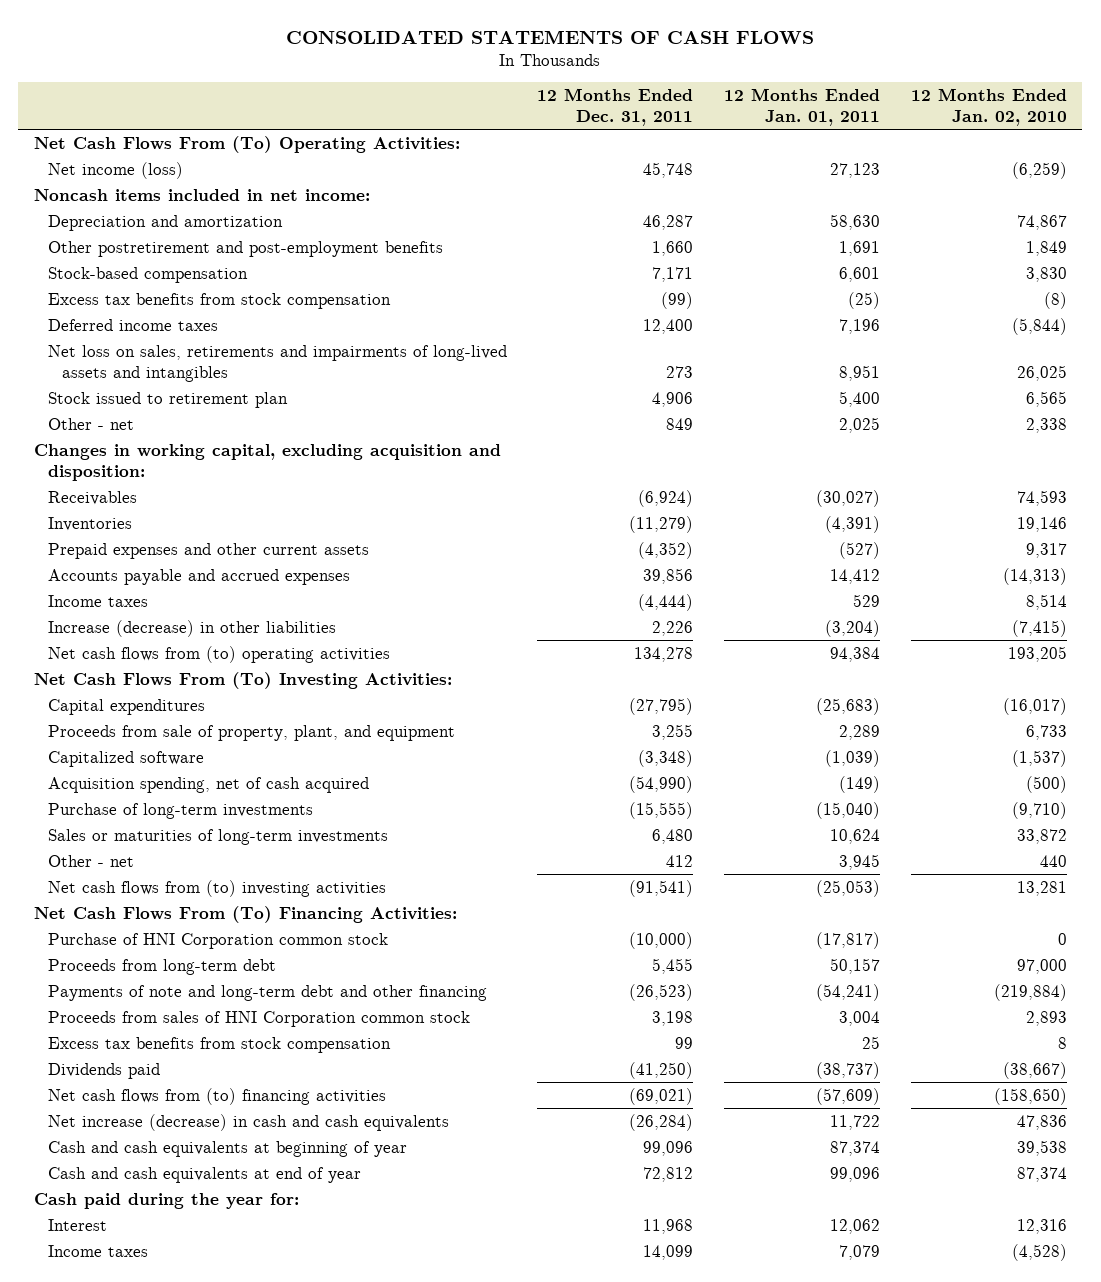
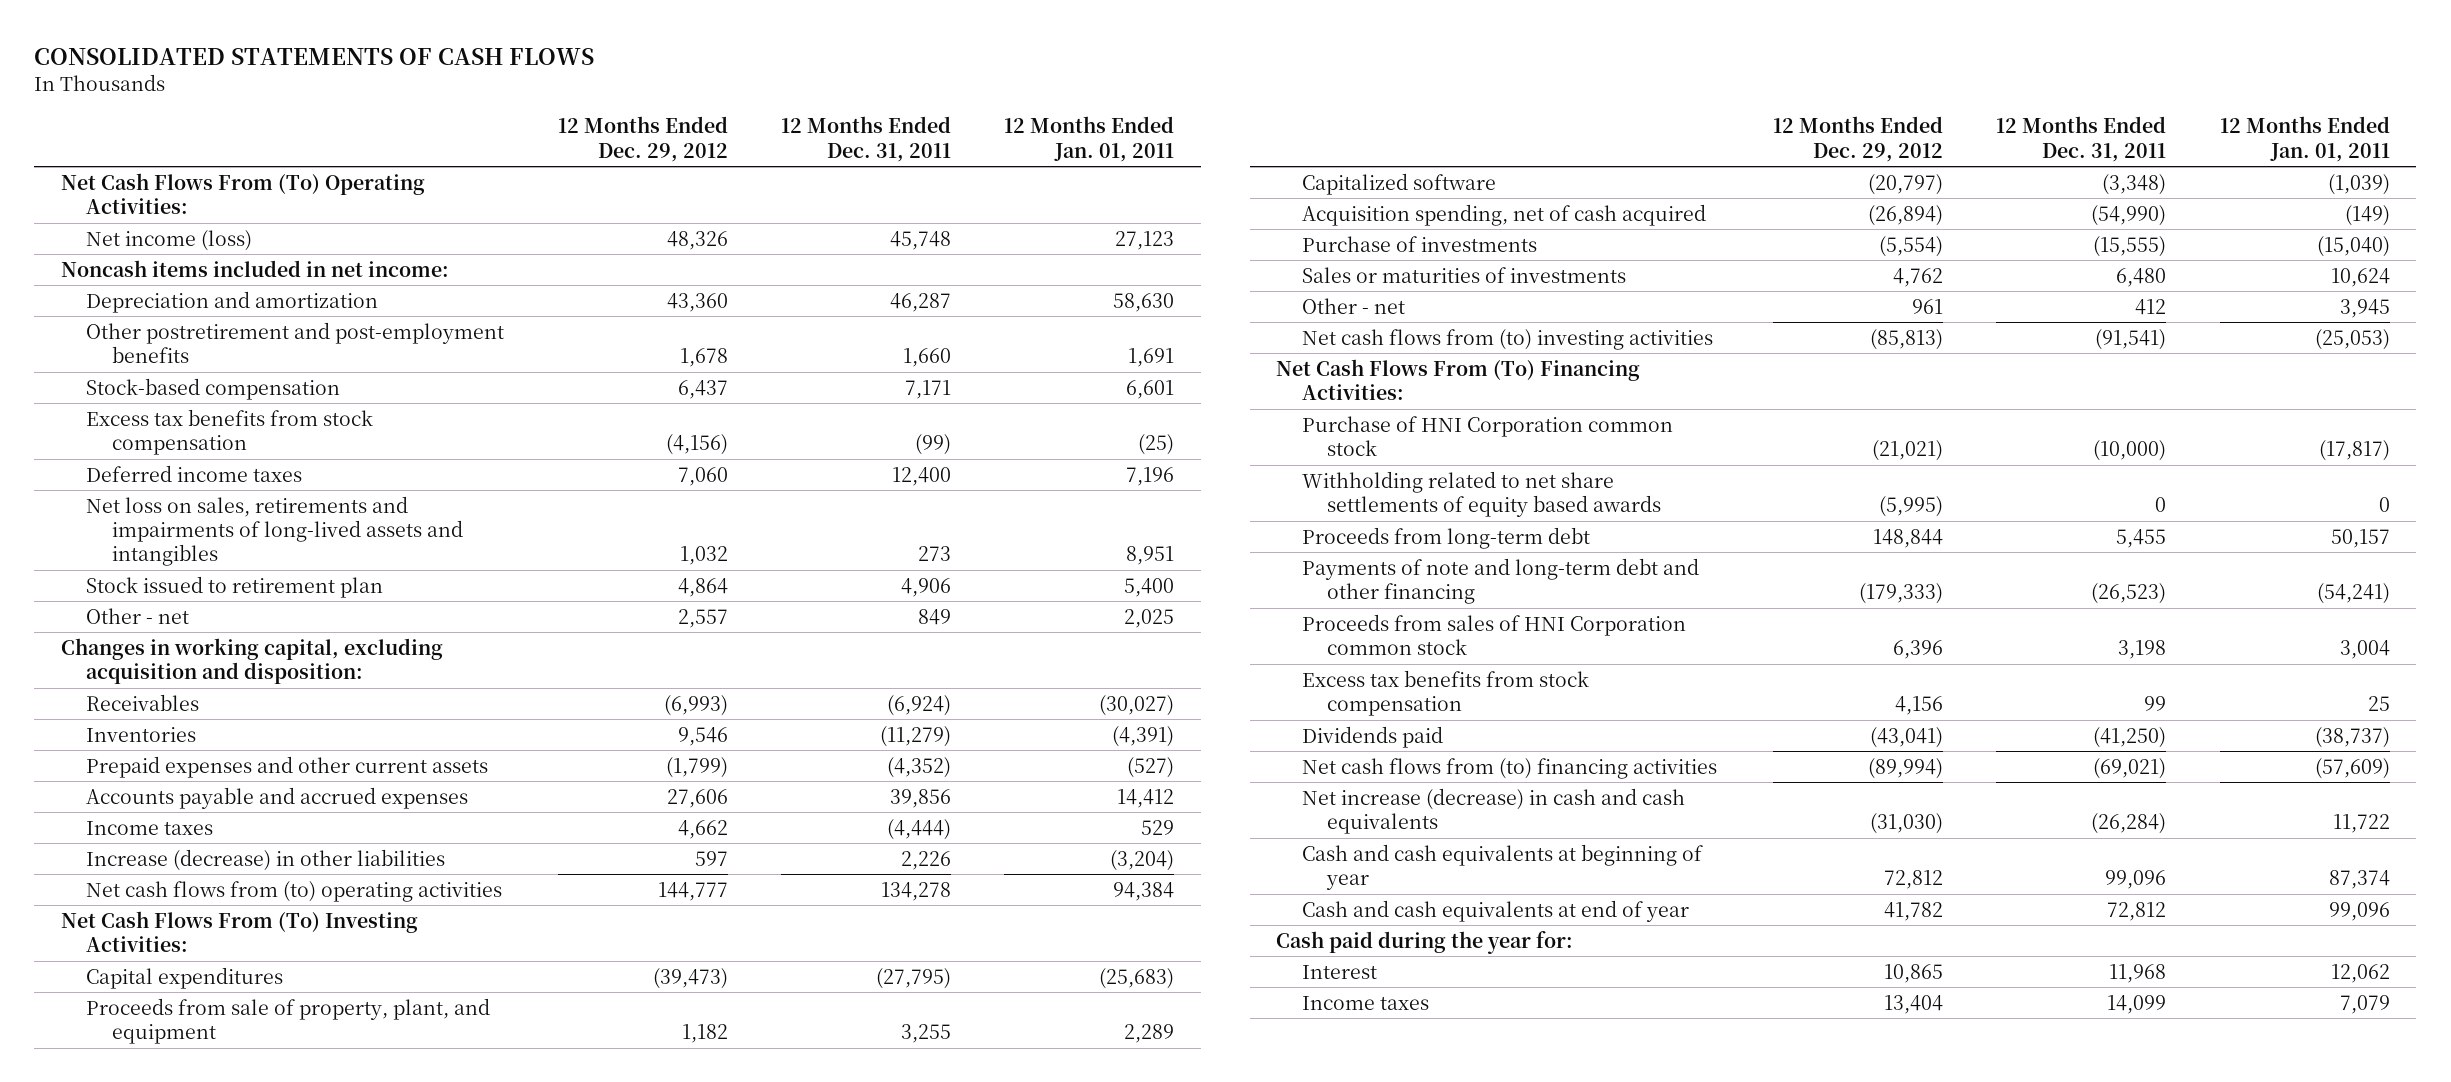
[910,87,1067,126] 12 Months Ended Jan. 02, 2010 -> none
none -> [557,116,728,162] 12 Months Ended Dec. 29, 2012
[47,802,313,819] Purchase of long-term investments -> [1301,235,1537,252] Purchase of investments
[47,828,388,845] Sales or maturities of long-term investments -> [1301,266,1626,283] Sales or maturities of investments
none -> [1301,470,1662,518] Withholding related to net share settlements of equity based awards

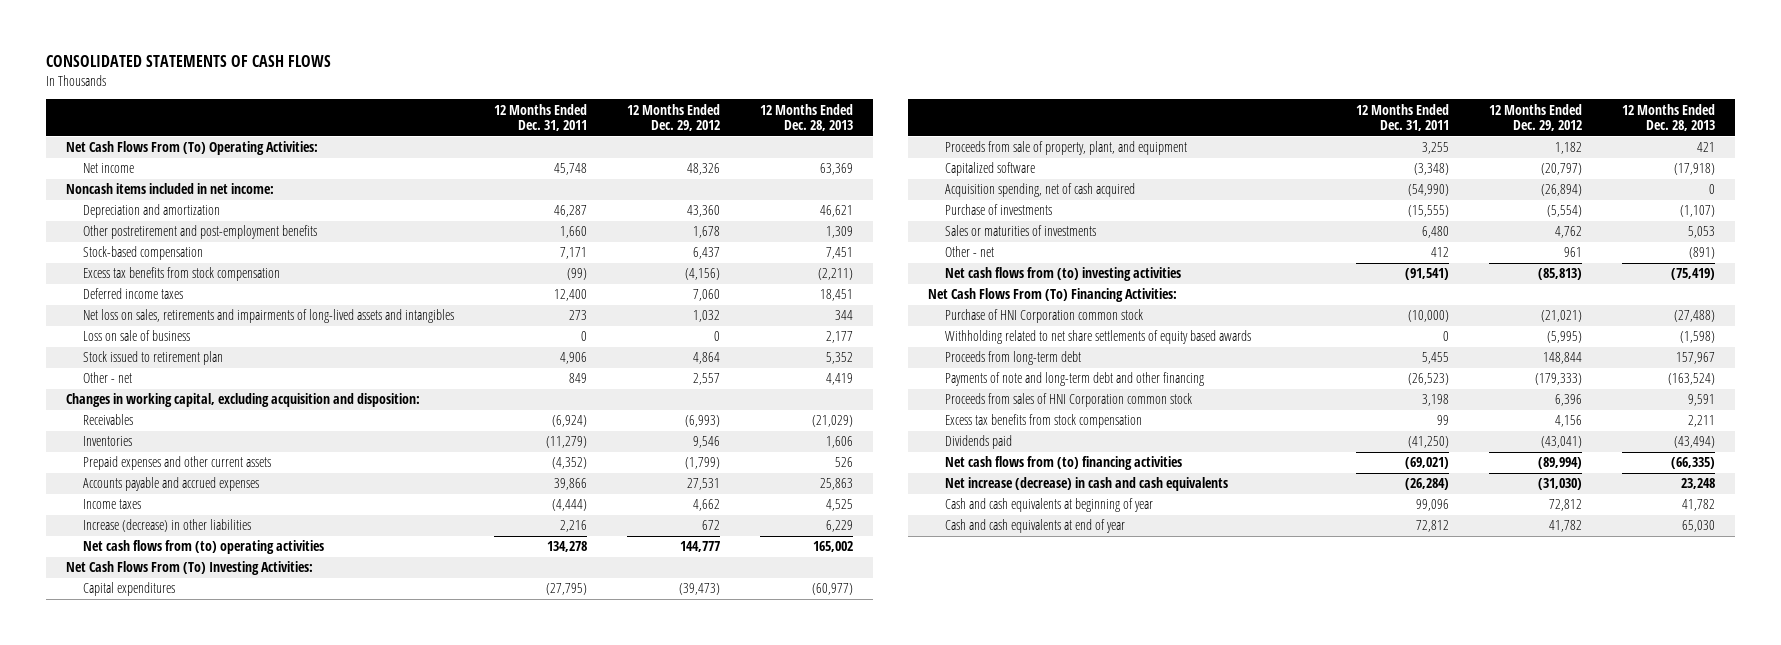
[1004,116,1175,162] 12 Months Ended Jan. 01, 2011 -> none
none -> [760,103,854,132] 12 Months Ended Dec. 28, 2013
[86,229,253,251] Net income (loss) -> [82,163,134,174] Net income
none -> [82,330,190,342] Loss on sale of business
[666,788,728,808] 27,606 -> [687,478,721,491] 27,531
[889,788,951,808] 39,856 -> [554,478,588,491] 39,866
[694,850,728,866] 597 -> [702,520,721,531] 672
[900,850,951,870] 2,226 -> [560,520,588,533] 2,216
[1276,930,1574,954] Cash paid during the year for: -> none
[1301,964,1377,979] Interest -> none
[1301,995,1429,1010] Income taxes -> none

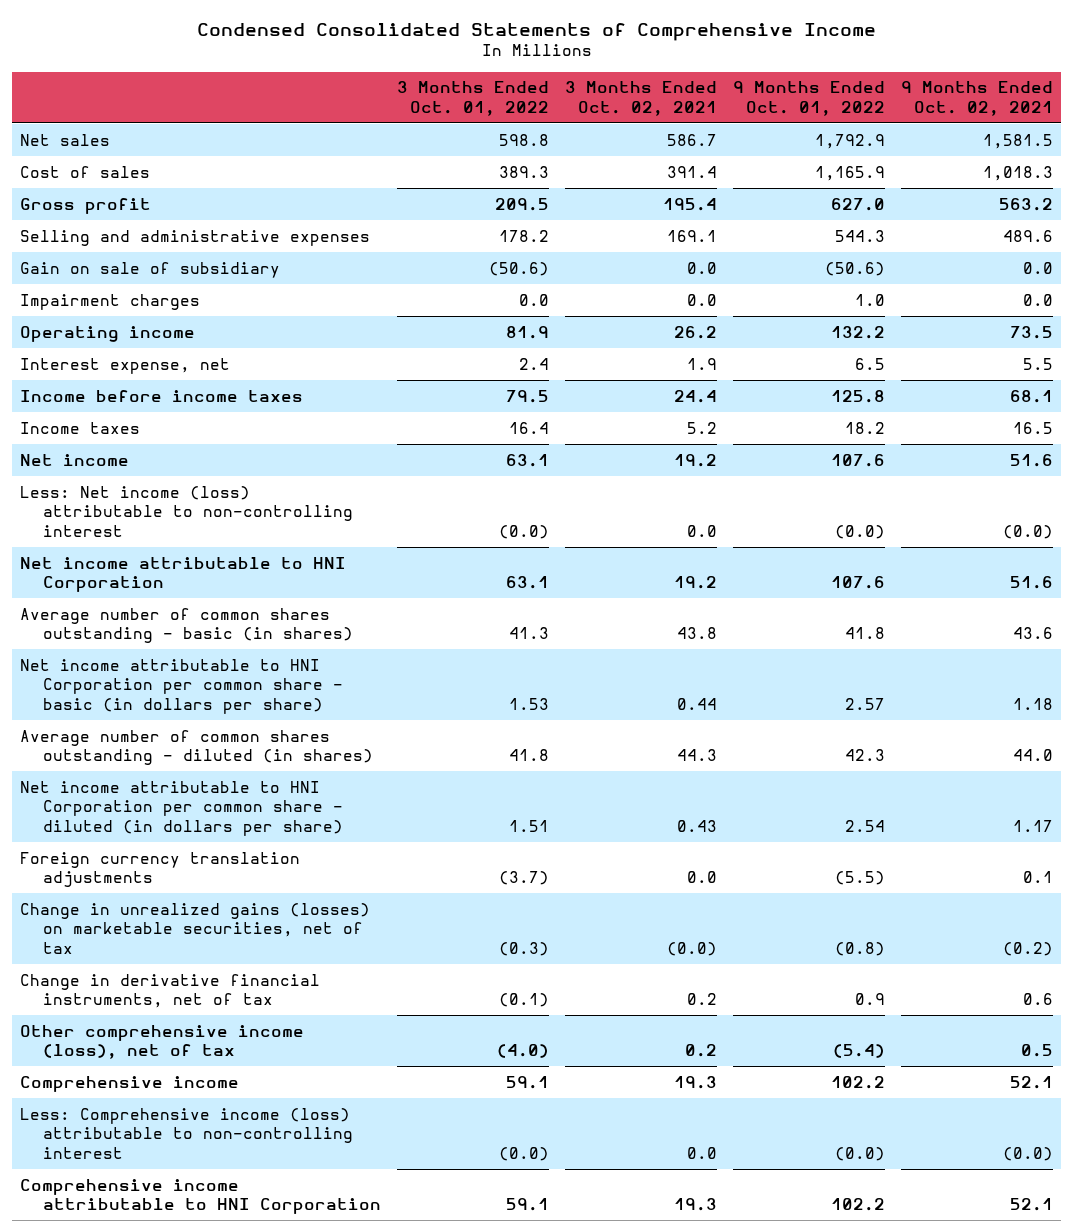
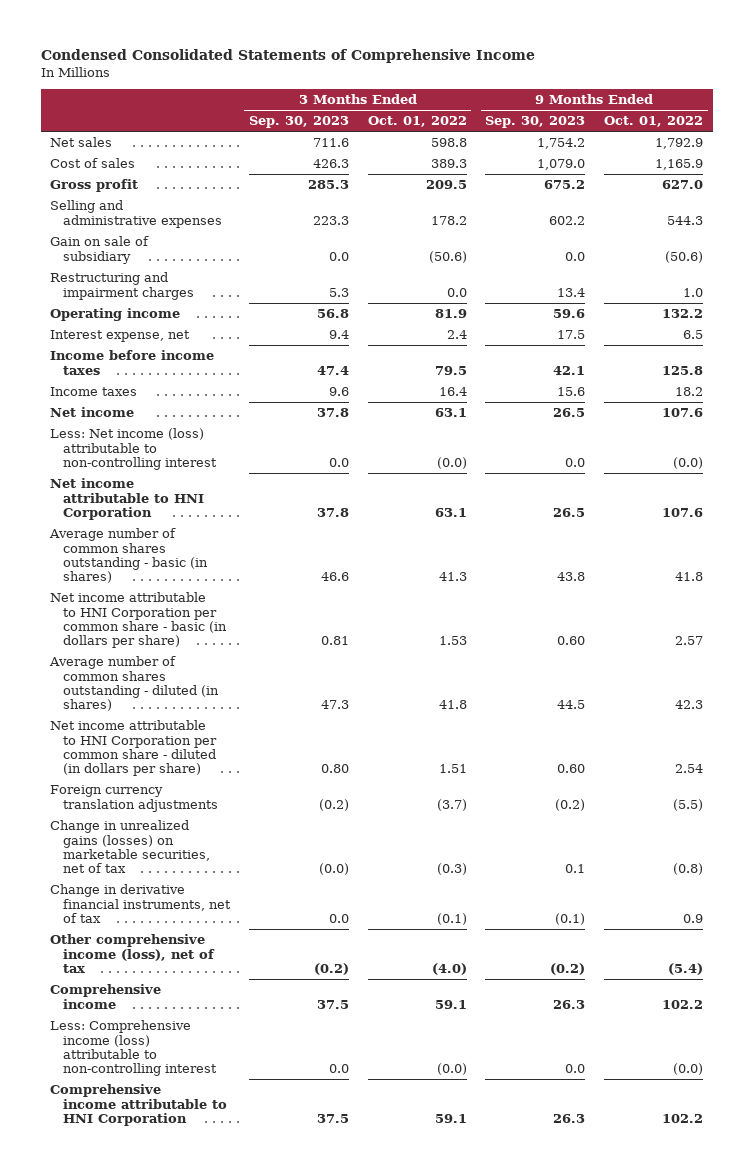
[564,81,717,116] 3 Months Ended Oct. 02, 2021 -> none
[901,81,1054,116] 9 Months Ended Oct. 02, 2021 -> none
none -> [249,116,350,129] Sep. 30, 2023
none -> [485,116,586,129] Sep. 30, 2023
[20,293,201,310] Impairment charges -> [50,272,195,300] Restructuring and impairment charges

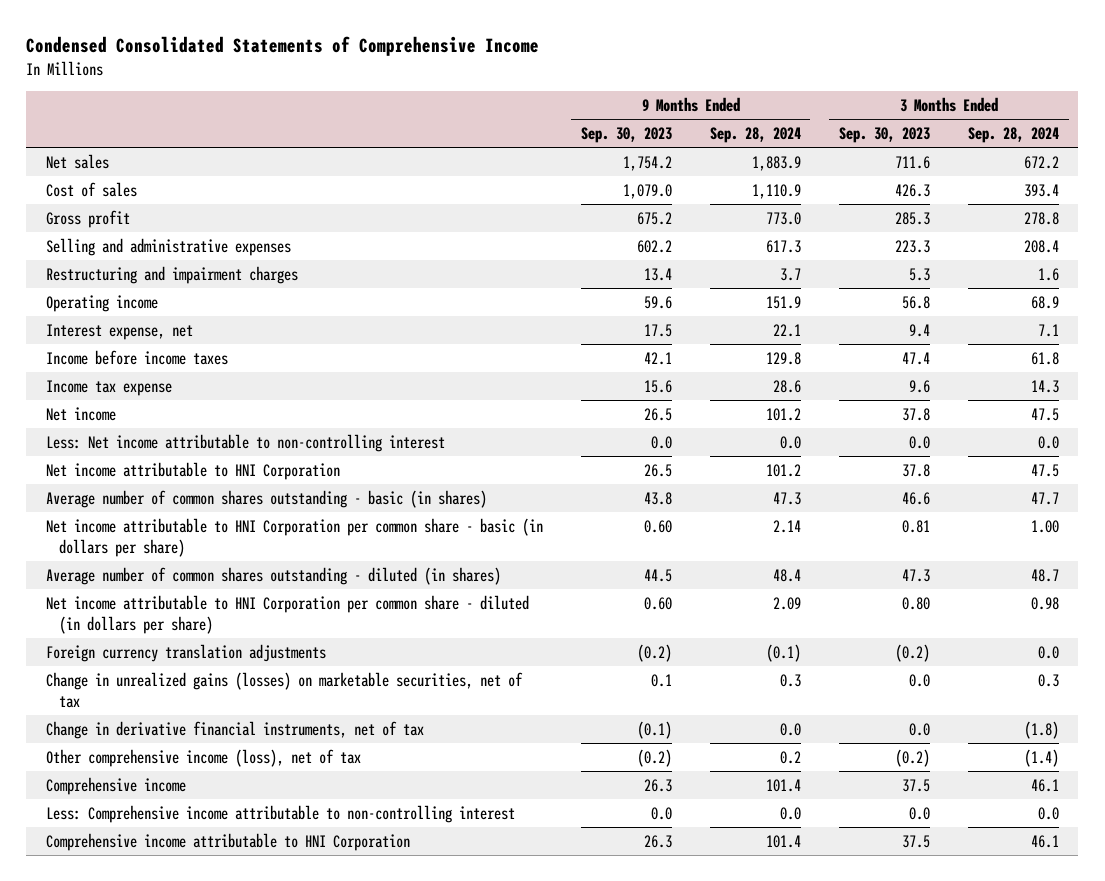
[367,116,467,128] Oct. 01, 2022 -> none
[604,116,704,128] Oct. 01, 2022 -> none
none -> [709,127,801,144] Sep. 28, 2024
none -> [968,127,1060,144] Sep. 28, 2024
[50,236,150,264] Gain on sale of subsidiary -> none
[50,387,138,397] Income taxes -> [45,379,172,396] Income tax expense
[50,428,218,470] Less: Net income (loss) attributable to non-controlling interest -> [45,433,445,452] Less: Net income attributable to non-controlling interest
[319,863,350,876] (0.0) -> [908,673,930,687] 0.0
[50,1020,218,1077] Less: Comprehensive income (loss) attributable to non-controlling interest -> [45,804,515,823] Less: Comprehensive income attributable to non-controlling interest

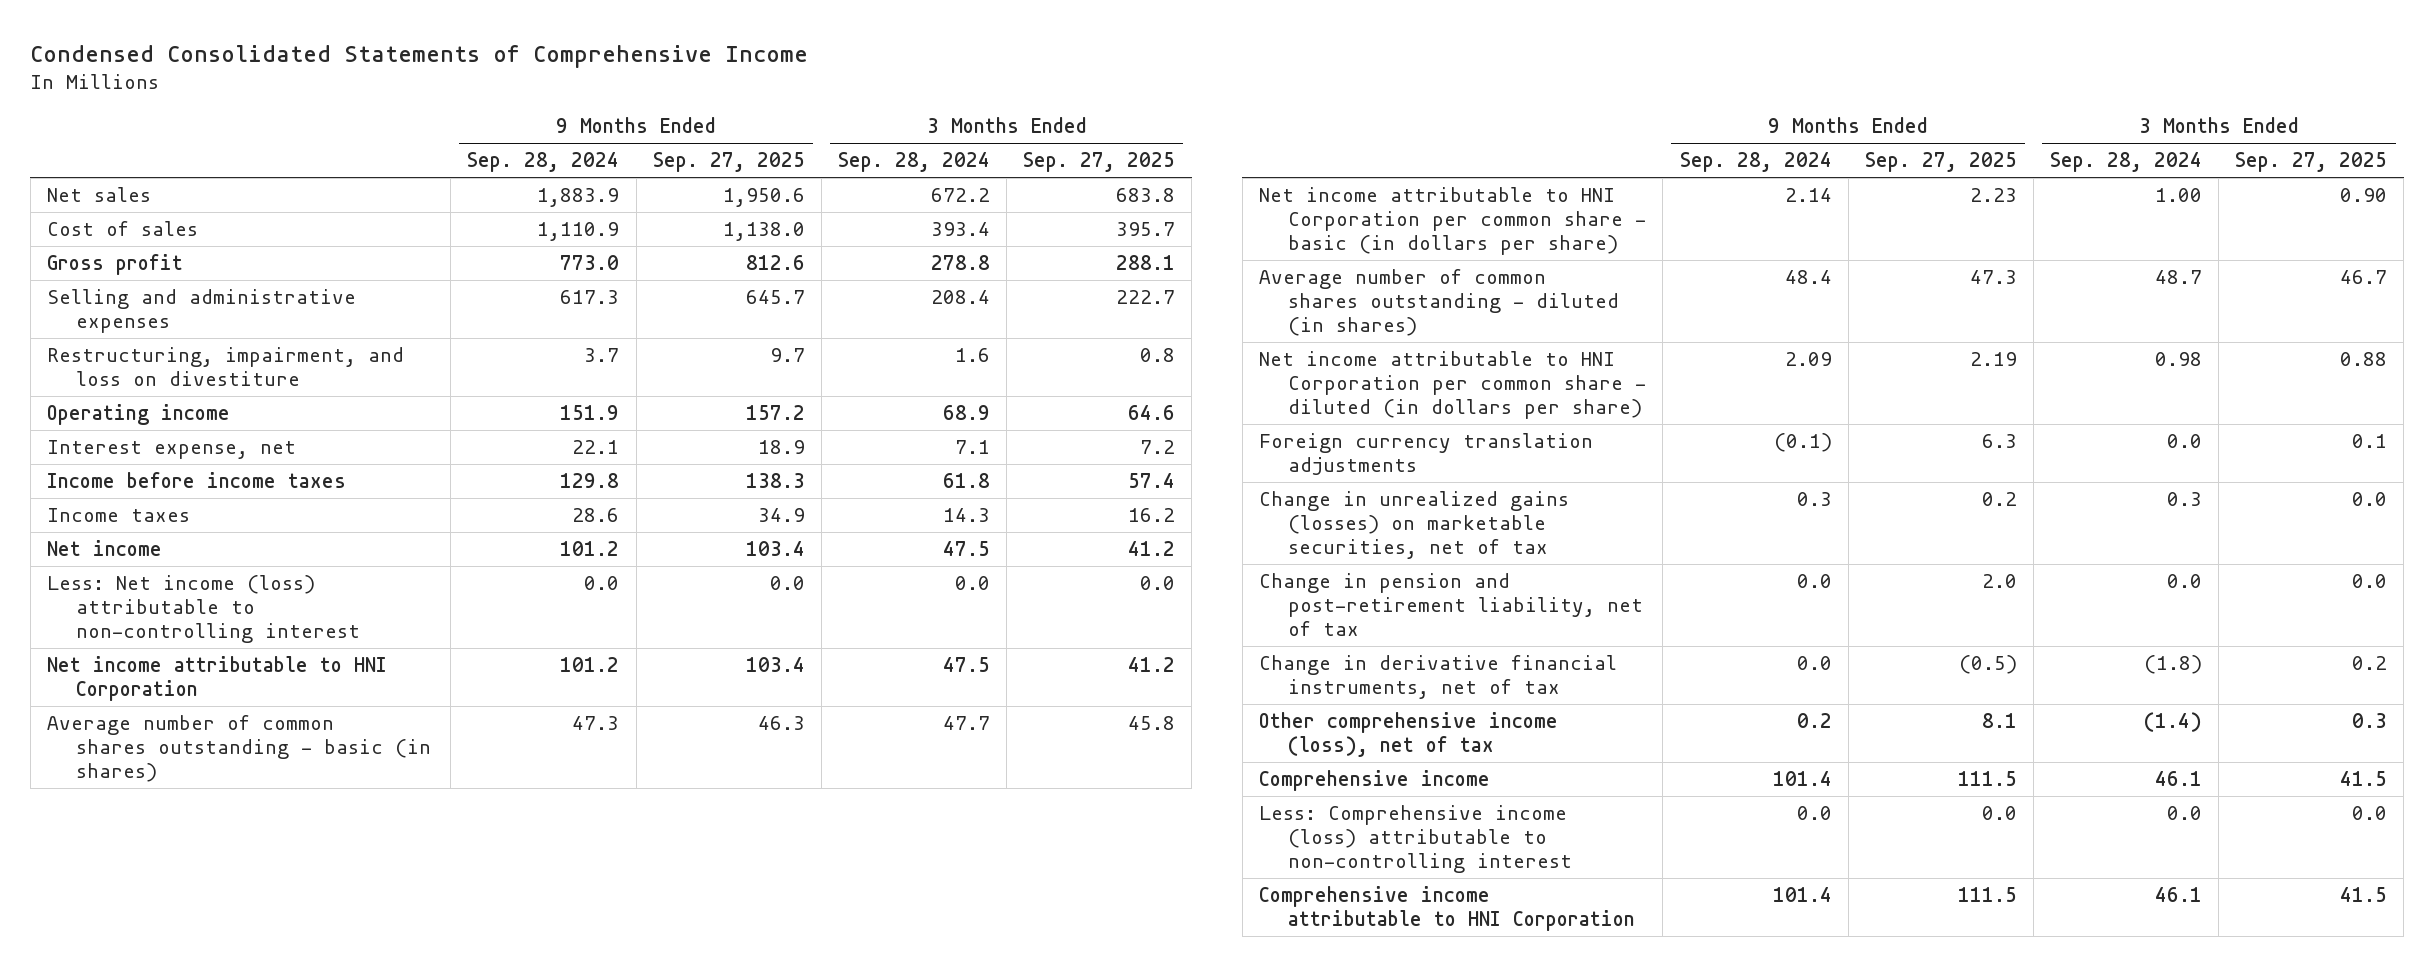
[580,127,672,144] Sep. 30, 2023 -> none
[838,127,930,144] Sep. 30, 2023 -> none
none -> [652,152,805,173] Sep. 27, 2025
none -> [1023,152,1176,173] Sep. 27, 2025
[45,265,298,284] Restructuring and impairment charges -> [46,346,404,386] Restructuring, impairment, and loss on divestiture
[45,379,172,396] Income tax expense -> [46,507,190,522] Income taxes
[45,433,445,452] Less: Net income attributable to non-controlling interest -> [46,574,361,643] Less: Net income (loss) attributable to non-controlling interest
none -> [1259,572,1644,636] Change in pension and post-retirement liability, net of tax
[45,804,515,823] Less: Comprehensive income attributable to non-controlling interest -> [1259,804,1573,873] Less: Comprehensive income (loss) attributable to non-controlling interest

